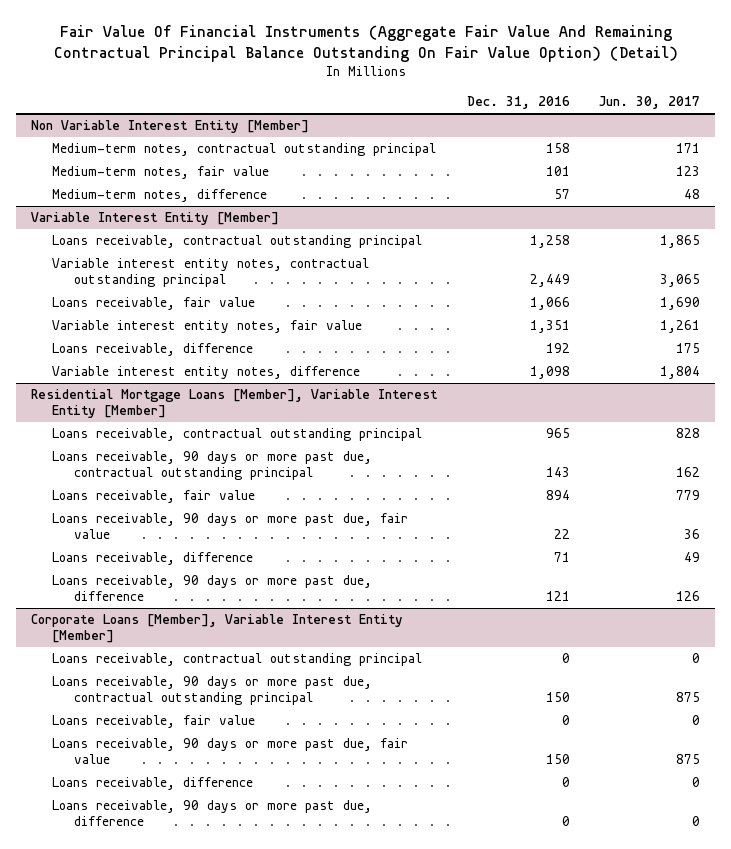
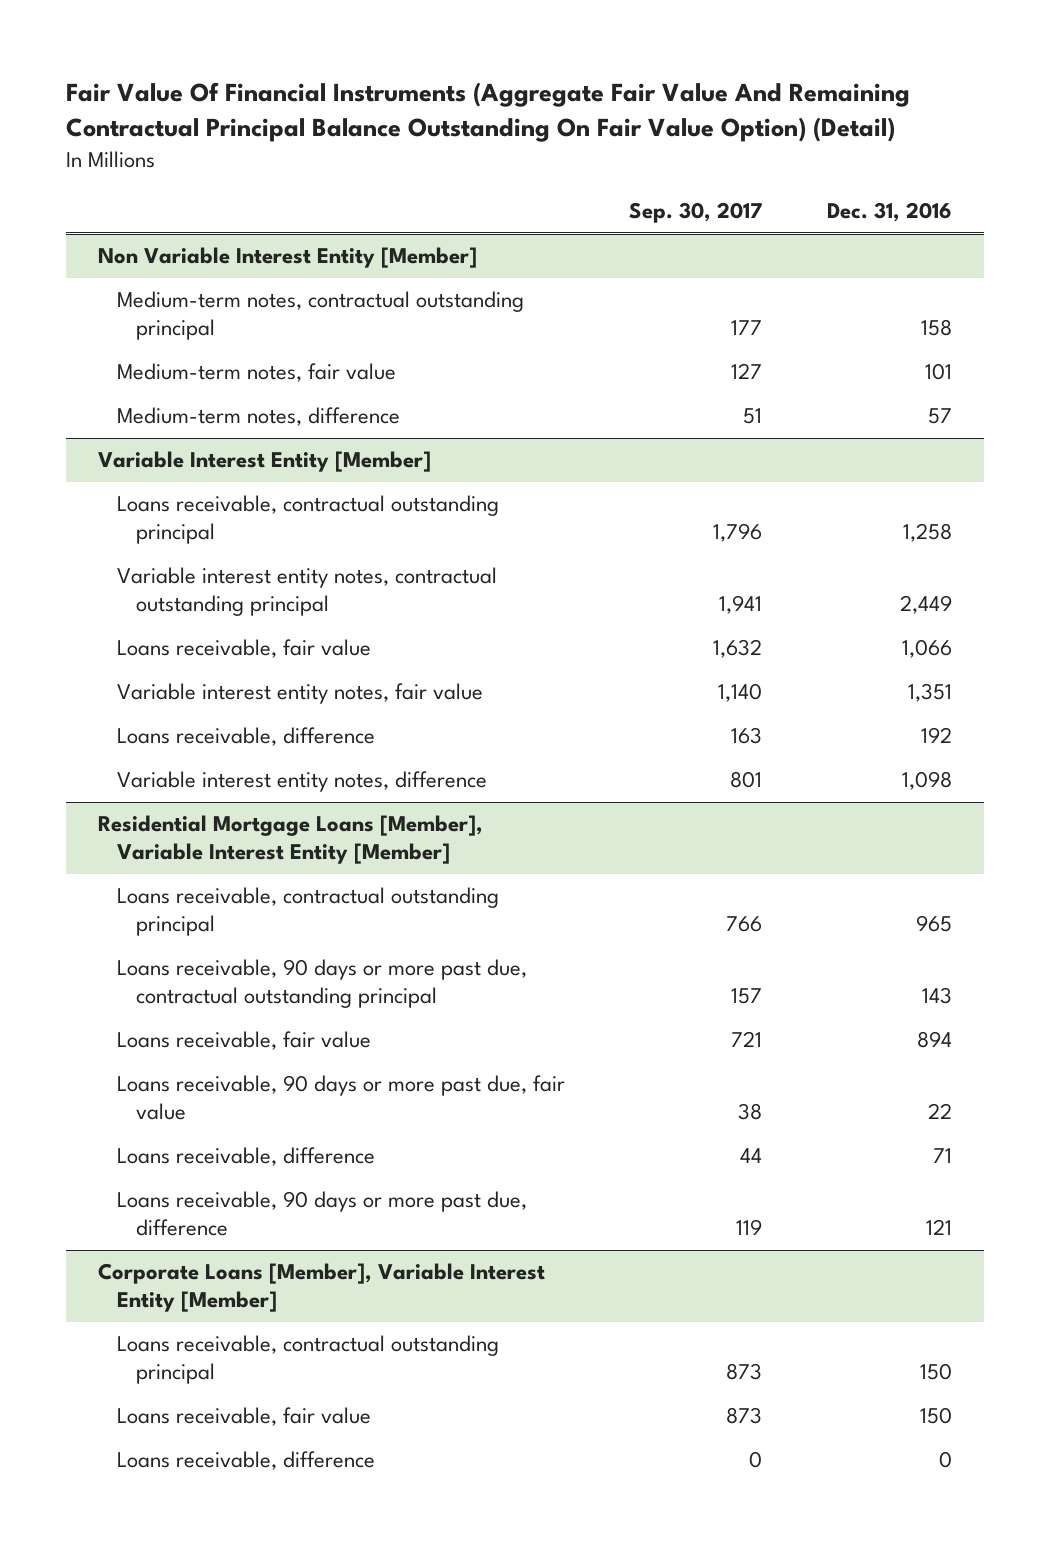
[599,96,701,110] Jun. 30, 2017 -> none
none -> [629,202,763,224] Sep. 30, 2017
[52,676,373,706] Loans receivable, 90 days or more past due, contractual outstanding principal -> none
[52,738,409,765] Loans receivable, 90 days or more past due, fair value -> none
[561,653,570,664] 0 -> [919,1363,952,1381] 150
[561,715,570,726] 0 -> [919,1407,952,1425] 150
[52,800,373,827] Loans receivable, 90 days or more past due, difference -> none

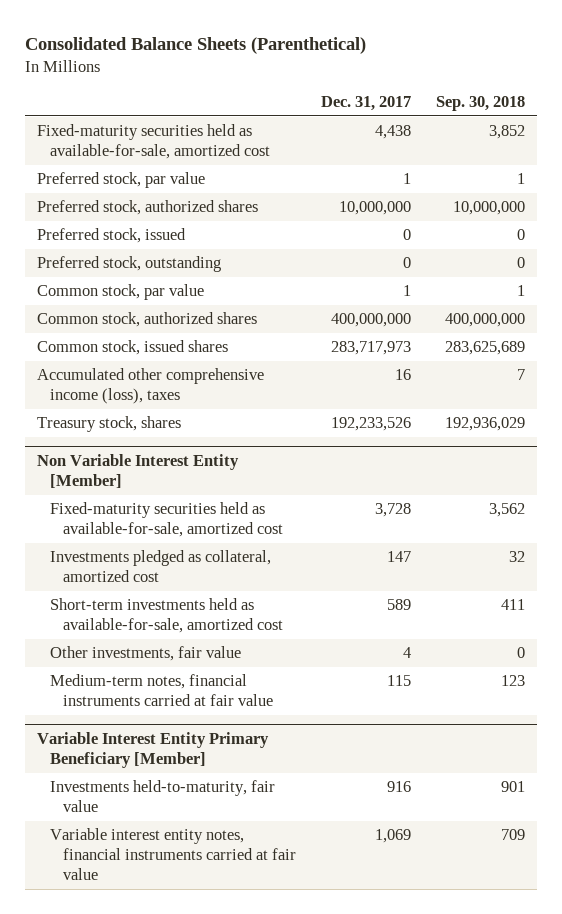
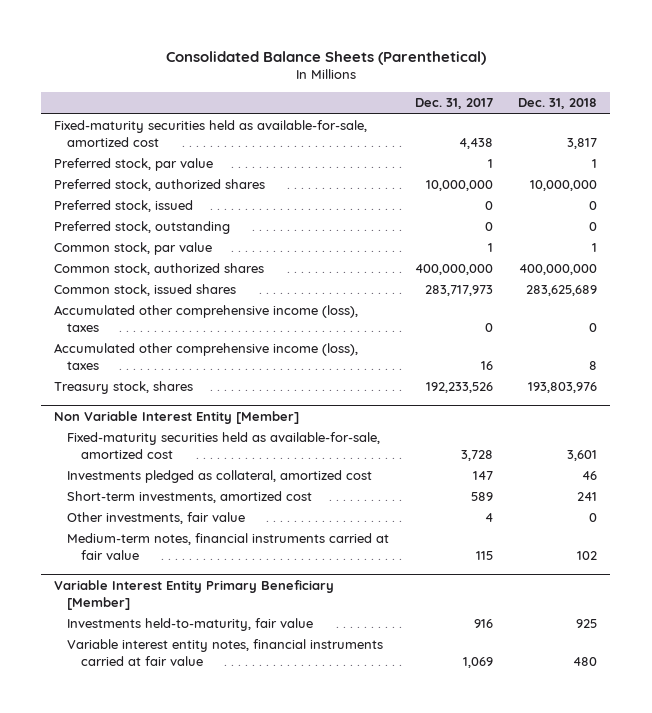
[435,96,525,112] Sep. 30, 2018 -> none
none -> [518,98,598,110] Dec. 31, 2018
none -> [54,305,359,333] Accumulated other comprehensive income (loss), taxes
[50,598,283,634] Short-term investments held as available-for-sale, amortized cost -> [67,491,313,504] Short-term investments, amortized cost

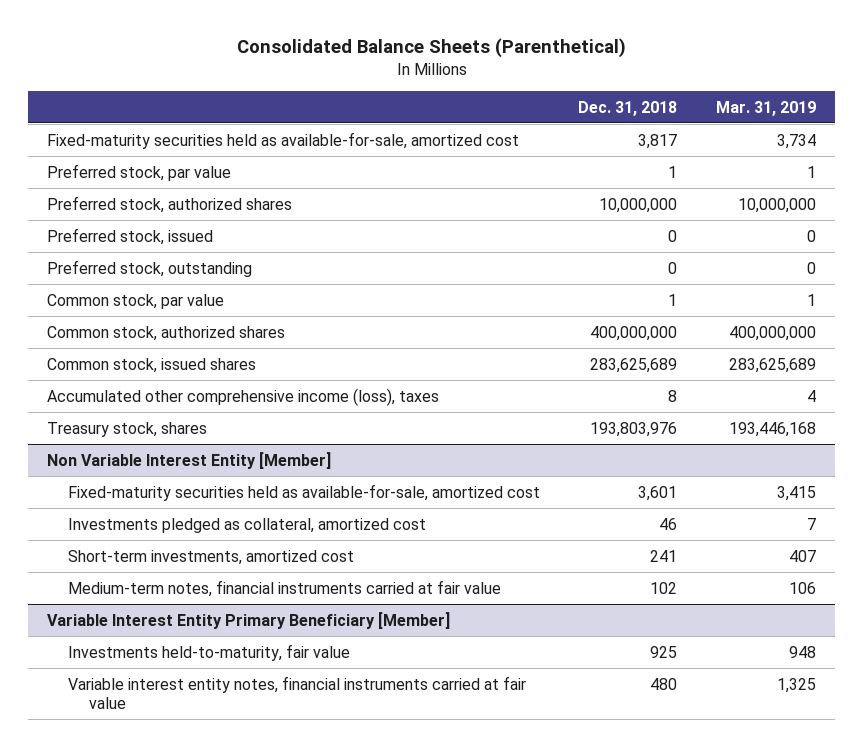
[414,98,493,110] Dec. 31, 2017 -> none
none -> [715,100,816,116] Mar. 31, 2019
[54,305,359,333] Accumulated other comprehensive income (loss), taxes -> none
[67,512,246,525] Other investments, fair value -> none

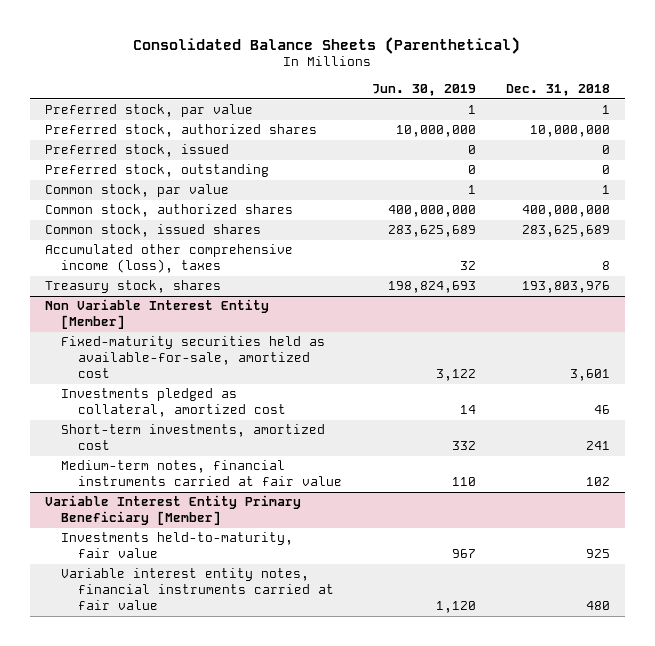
[715,100,816,116] Mar. 31, 2019 -> none
none -> [371,84,476,97] Jun. 30, 2019
[47,131,520,149] Fixed-maturity securities held as available-for-sale, amortized cost -> none

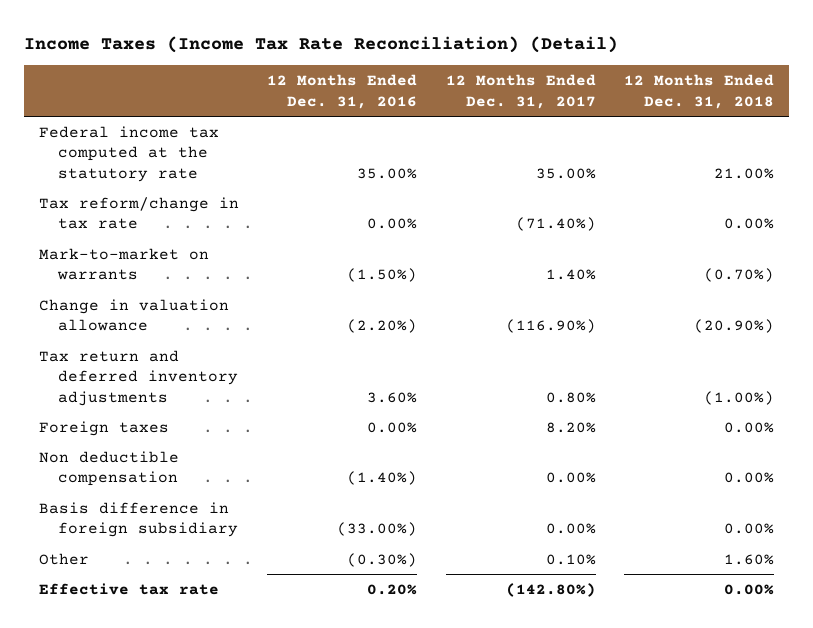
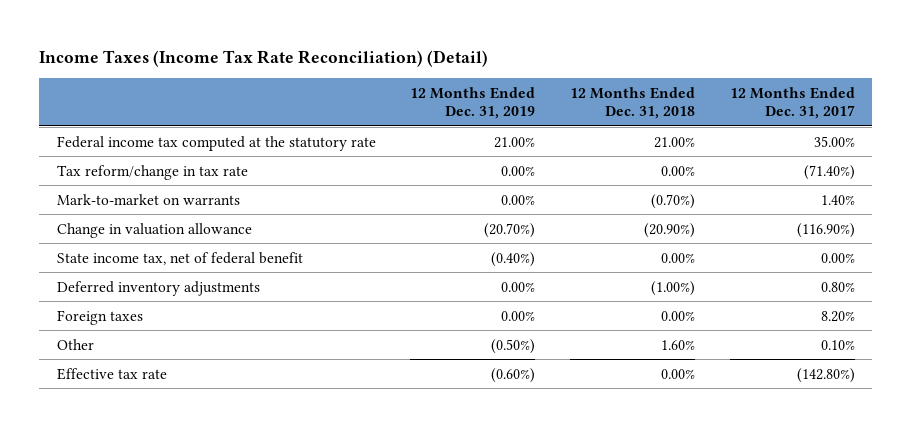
[267,74,418,109] 12 Months Ended Dec. 31, 2016 -> none
none -> [410,87,536,119] 12 Months Ended Dec. 31, 2019
none -> [56,251,303,265] State income tax, net of federal benefit
[38,349,238,406] Tax return and deferred inventory adjustments -> [56,280,260,296] Deferred inventory adjustments
[38,450,179,487] Non deductible compensation -> none
[38,501,238,538] Basis difference in foreign subsidiary -> none

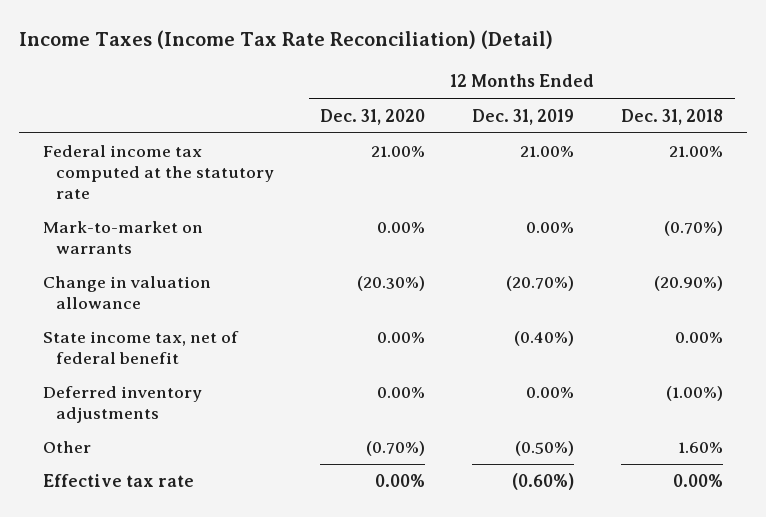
[729,87,855,119] 12 Months Ended Dec. 31, 2017 -> none
none -> [320,108,426,125] Dec. 31, 2020
[56,164,248,180] Tax reform/change in tax rate -> none
[56,309,143,325] Foreign taxes -> none

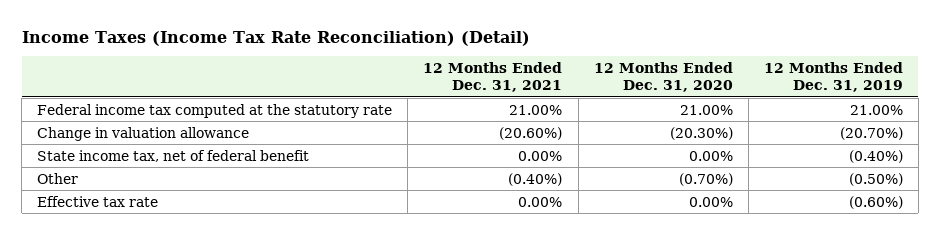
[621,108,724,125] Dec. 31, 2018 -> none
none -> [423,62,563,93] 12 Months Ended Dec. 31, 2021
[42,221,203,255] Mark-to-market on warrants -> none
[42,386,202,424] Deferred inventory adjustments -> none

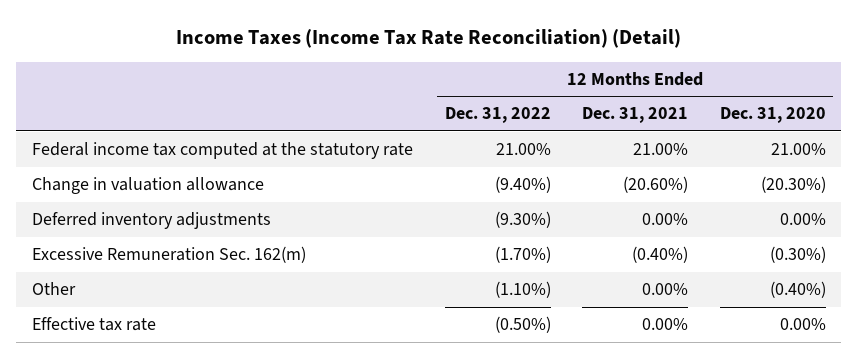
[763,62,903,93] 12 Months Ended Dec. 31, 2019 -> none
none -> [444,107,551,124] Dec. 31, 2022
[37,149,310,162] State income tax, net of federal benefit -> none
none -> [32,212,272,230] Deferred inventory adjustments
none -> [32,246,307,264] Excessive Remuneration Sec. 162(m)
[508,172,563,186] (0.40%) -> [642,283,689,296] 0.00%
[678,172,733,186] (0.70%) -> [769,281,826,299] (0.40%)

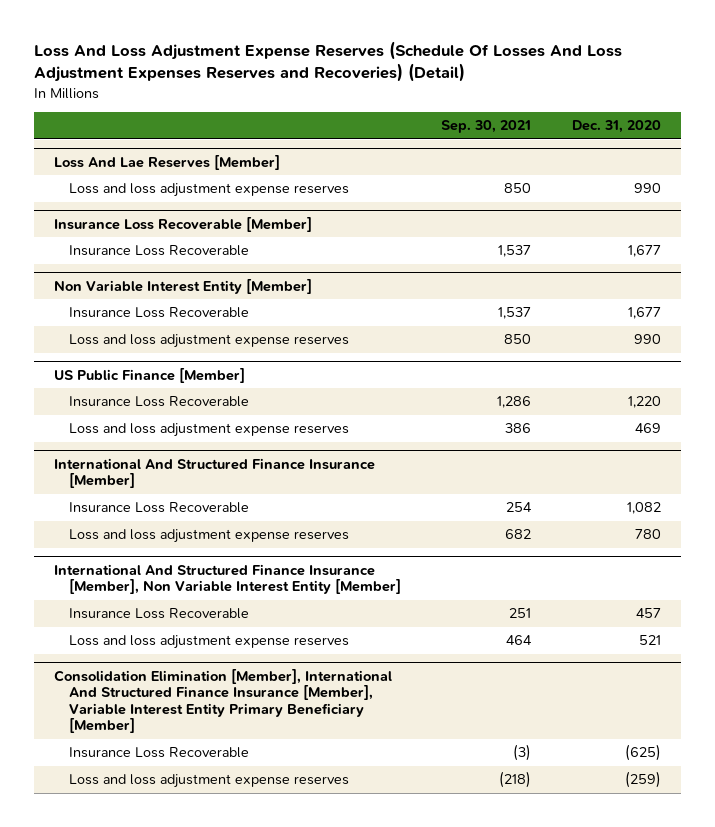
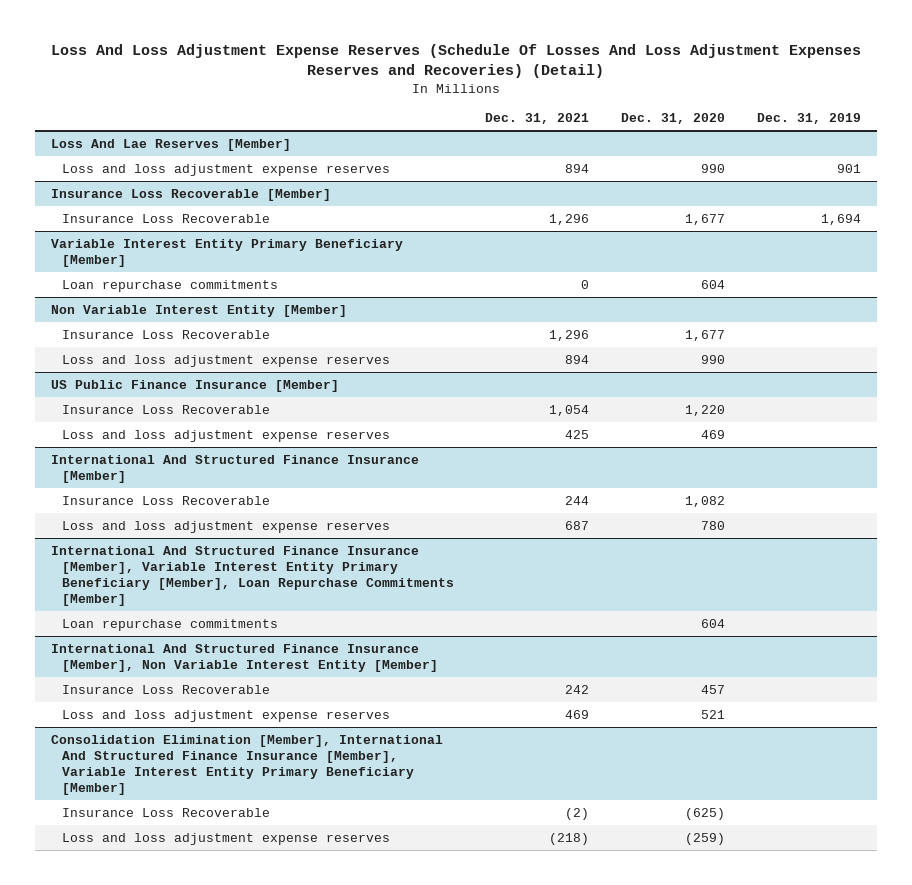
[441,120,532,134] Sep. 30, 2021 -> none
none -> [485,113,590,125] Dec. 31, 2021
none -> [756,113,861,125] Dec. 31, 2019
none -> [51,238,404,267] Variable Interest Entity Primary Beneficiary [Member]
none -> [61,279,278,292] Loan repurchase commitments
[53,367,245,383] US Public Finance [Member] -> [51,379,340,392] US Public Finance Insurance [Member]
none -> [51,545,454,607] International And Structured Finance Insurance [Member], Variable Interest Entity Primary Beneficiary [Member], Loan Repurchase Commitments [Member]
none -> [61,618,278,631] Loan repurchase commitments

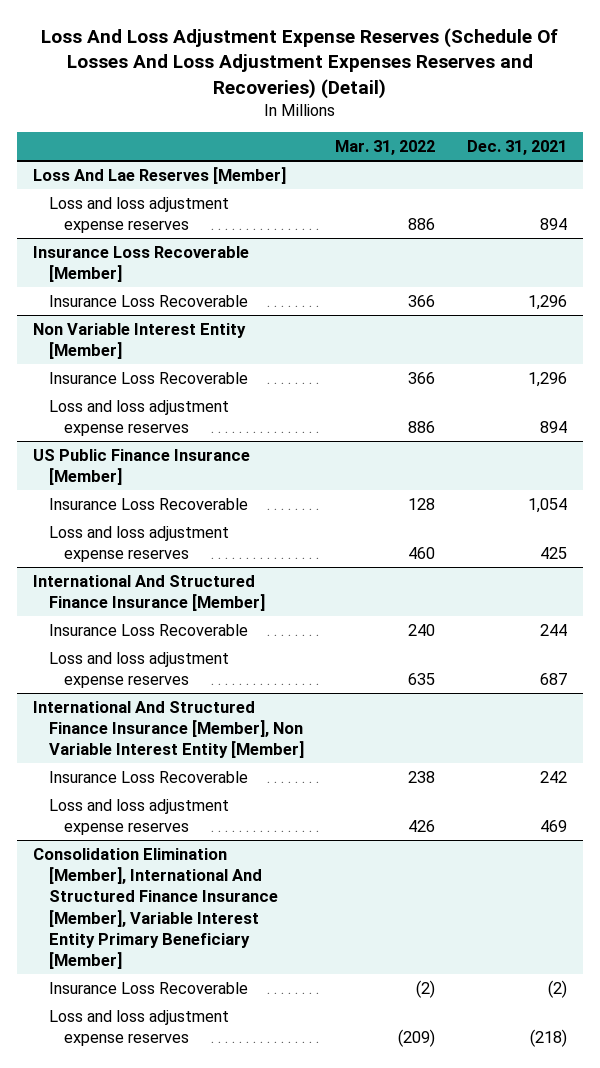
[620,113,725,125] Dec. 31, 2020 -> none
[756,113,861,125] Dec. 31, 2019 -> none
none -> [335,140,436,156] Mar. 31, 2022
[51,238,404,267] Variable Interest Entity Primary Beneficiary [Member] -> none
[61,279,278,292] Loan repurchase commitments -> none
[51,545,454,607] International And Structured Finance Insurance [Member], Variable Interest Entity Primary Beneficiary [Member], Loan Repurchase Commitments [Member] -> none
[61,618,278,631] Loan repurchase commitments -> none

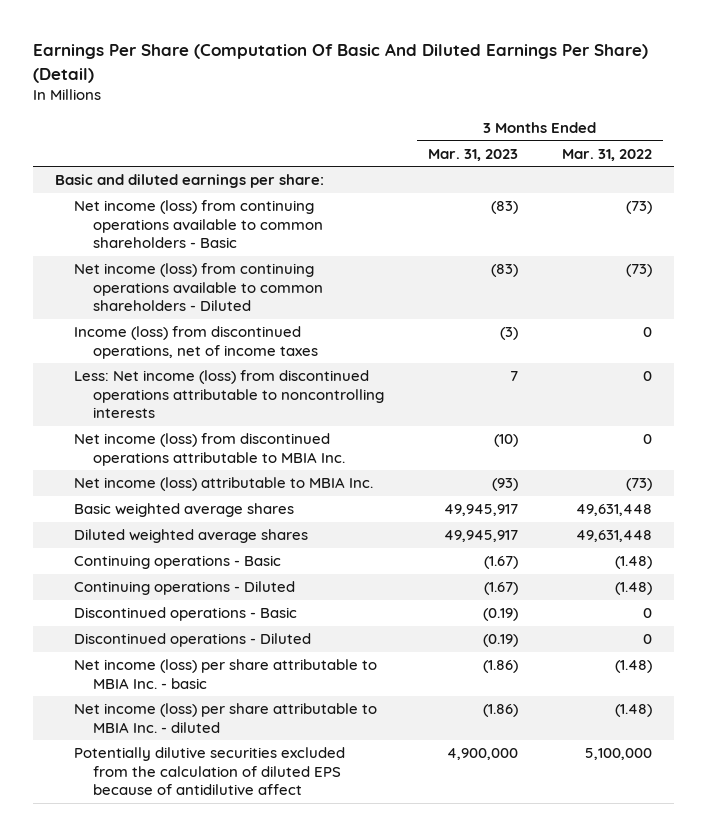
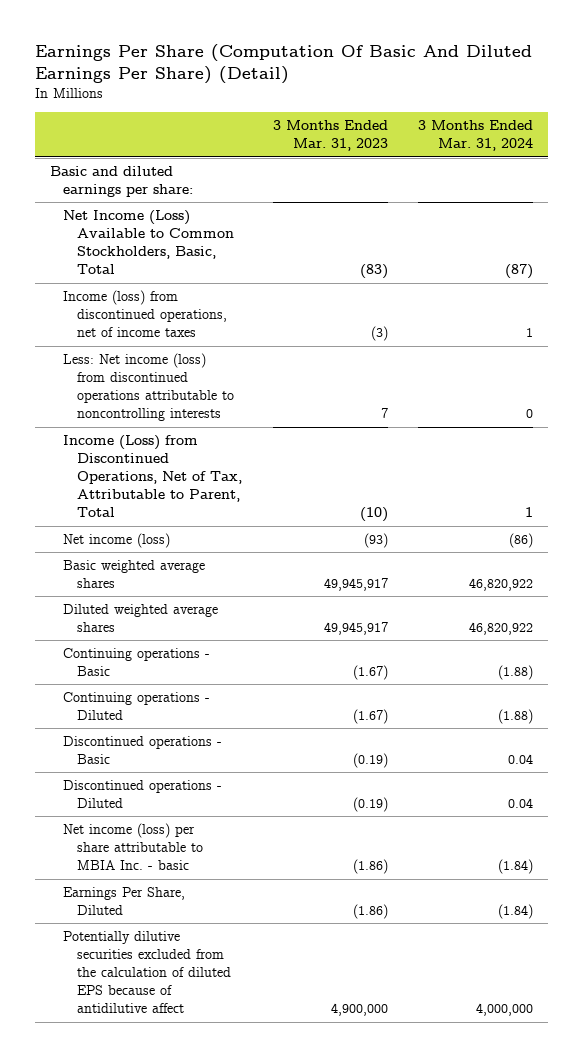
[562,148,653,161] Mar. 31, 2022 -> none
none -> [418,120,534,152] 3 Months Ended Mar. 31, 2024
[74,263,323,312] Net income (loss) from continuing operations available to common shareholders - Diluted -> none
[74,200,323,249] Net income (loss) from continuing operations available to common shareholders - Basic -> [63,210,235,275] Net Income (Loss) Available to Common Stockholders, Basic, Total
[74,433,345,466] Net income (loss) from discontinued operations attributable to MBIA Inc. -> [63,435,243,518] Income (Loss) from Discontinued Operations, Net of Tax, Attributable to Parent, Total
[74,477,374,492] Net income (loss) attributable to MBIA Inc. -> [63,533,171,549] Net income (loss)
[74,703,378,733] Net income (loss) per share attributable to MBIA Inc. - diluted -> [63,887,186,916] Earnings Per Share, Diluted

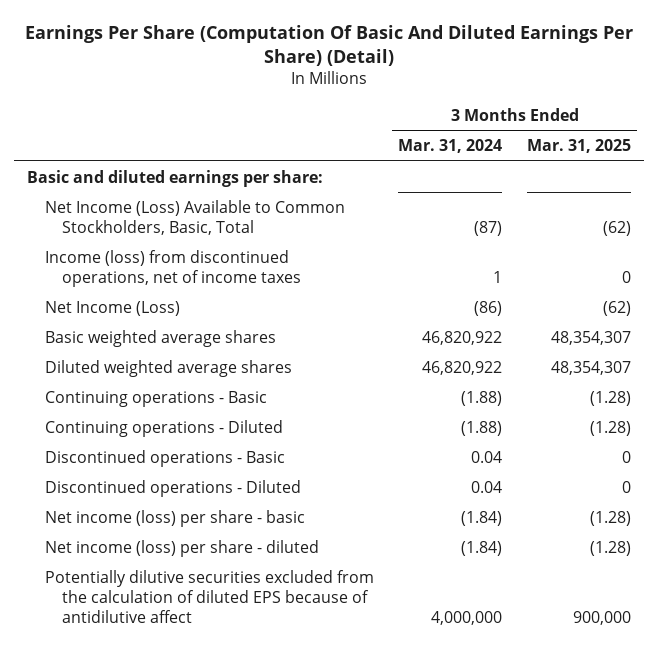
[272,120,388,152] 3 Months Ended Mar. 31, 2023 -> none
none -> [527,139,632,154] Mar. 31, 2025
[63,353,235,422] Less: Net income (loss) from discontinued operations attributable to noncontrolling interests -> none
[63,435,243,518] Income (Loss) from Discontinued Operations, Net of Tax, Attributable to Parent, Total -> none
[63,533,171,549] Net income (loss) -> [44,300,180,316] Net Income (Loss)
[63,823,204,871] Net income (loss) per share attributable to MBIA Inc. - basic -> [44,509,305,527] Net income (loss) per share - basic
[63,887,186,916] Earnings Per Share, Diluted -> [44,539,319,557] Net income (loss) per share - diluted

